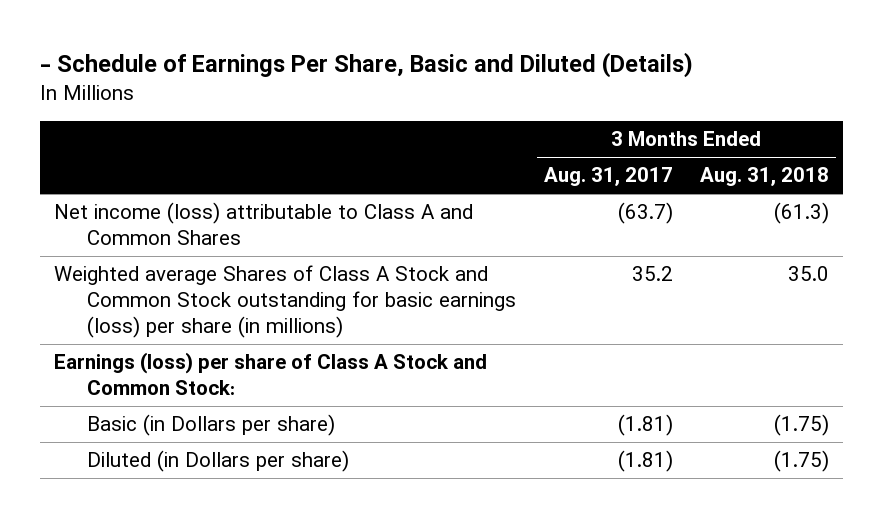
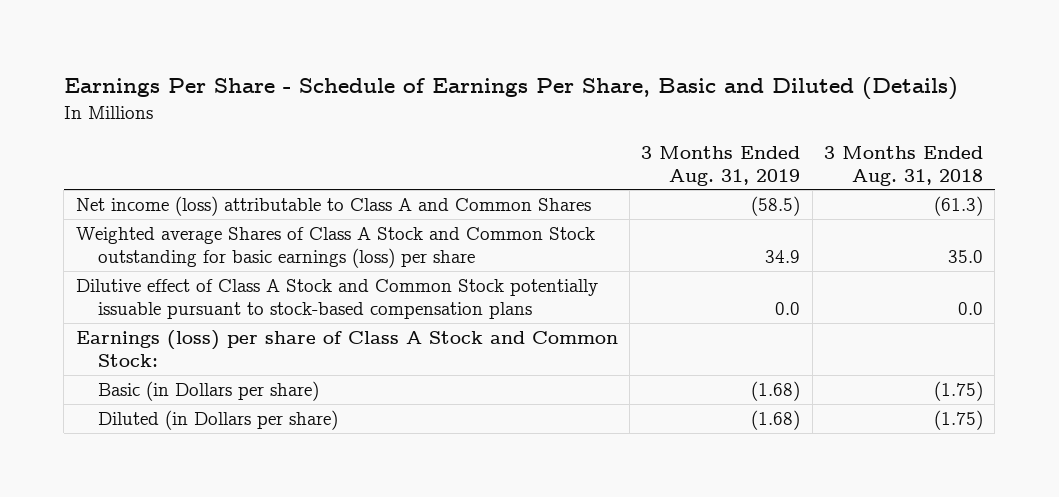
[40,52,694,79] - Schedule of Earnings Per Share, Basic and Diluted (Details) -> [63,77,958,101] Earnings Per Share - Schedule of Earnings Per Share, Basic and Diluted (Details)
[543,167,673,187] Aug. 31, 2017 -> none
none -> [641,145,801,186] 3 Months Ended Aug. 31, 2019
[54,265,516,339] Weighted average Shares of Class A Stock and Common Stock outstanding for basic earnings (loss) per share (in millions) -> [75,226,595,268] Weighted average Shares of Class A Stock and Common Stock outstanding for basic earnings (loss) per share
none -> [75,278,598,319] Dilutive effect of Class A Stock and Common Stock potentially issuable pursuant to stock-based compensation plans

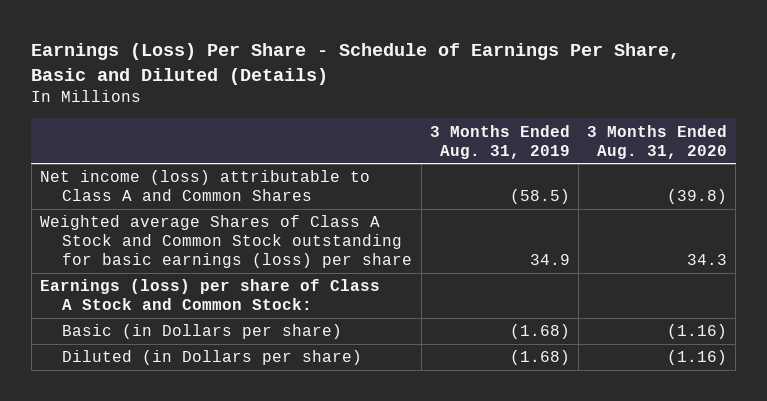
[63,77,958,101] Earnings Per Share - Schedule of Earnings Per Share, Basic and Diluted (Details) -> [31,43,681,85] Earnings (Loss) Per Share - Schedule of Earnings Per Share, Basic and Diluted (Details)
[823,145,983,186] 3 Months Ended Aug. 31, 2018 -> none
none -> [587,124,728,159] 3 Months Ended Aug. 31, 2020
[75,278,598,319] Dilutive effect of Class A Stock and Common Stock potentially issuable pursuant to stock-based compensation plans -> none

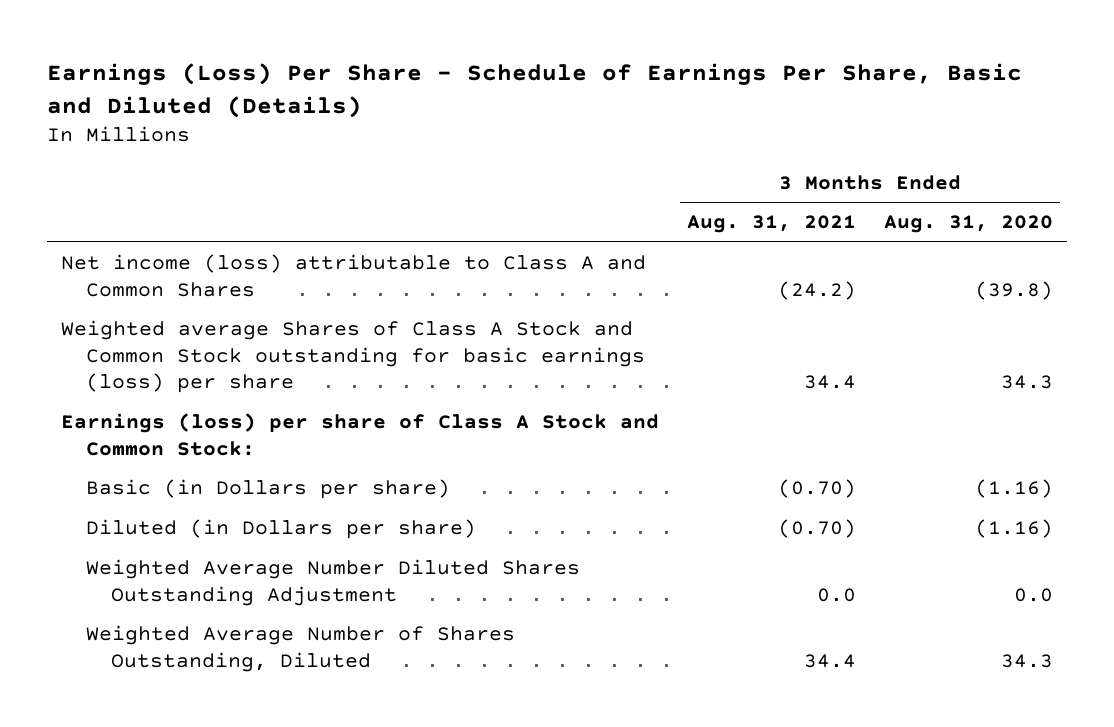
[429,124,570,159] 3 Months Ended Aug. 31, 2019 -> none
none -> [686,215,856,234] Aug. 31, 2021
none -> [85,559,580,606] Weighted Average Number Diluted Shares Outstanding Adjustment
none -> [85,625,515,672] Weighted Average Number of Shares Outstanding, Diluted

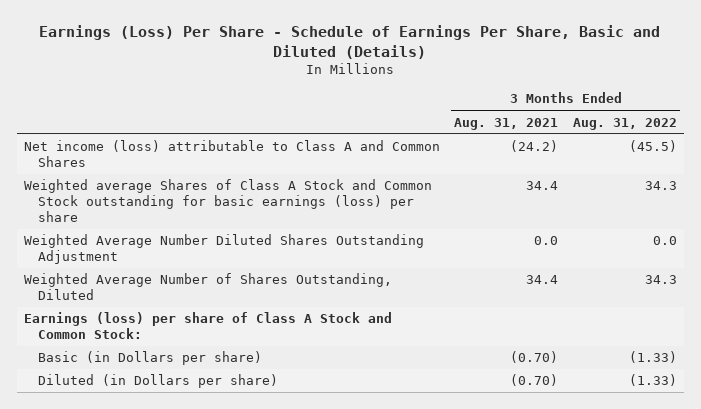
[884,215,1054,234] Aug. 31, 2020 -> none
none -> [572,117,677,130] Aug. 31, 2022
[85,559,580,606] Weighted Average Number Diluted Shares Outstanding Adjustment -> [23,234,424,265] Weighted Average Number Diluted Shares Outstanding Adjustment
[85,625,515,672] Weighted Average Number of Shares Outstanding, Diluted -> [23,273,392,301] Weighted Average Number of Shares Outstanding, Diluted

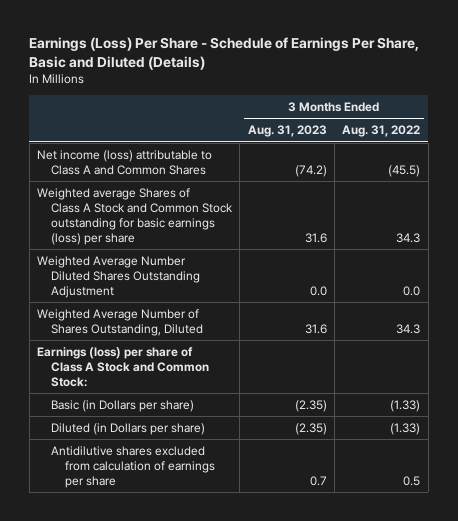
[454,117,559,130] Aug. 31, 2021 -> none
none -> [247,125,327,138] Aug. 31, 2023
none -> [50,446,215,488] Antidilutive shares excluded from calculation of earnings per share

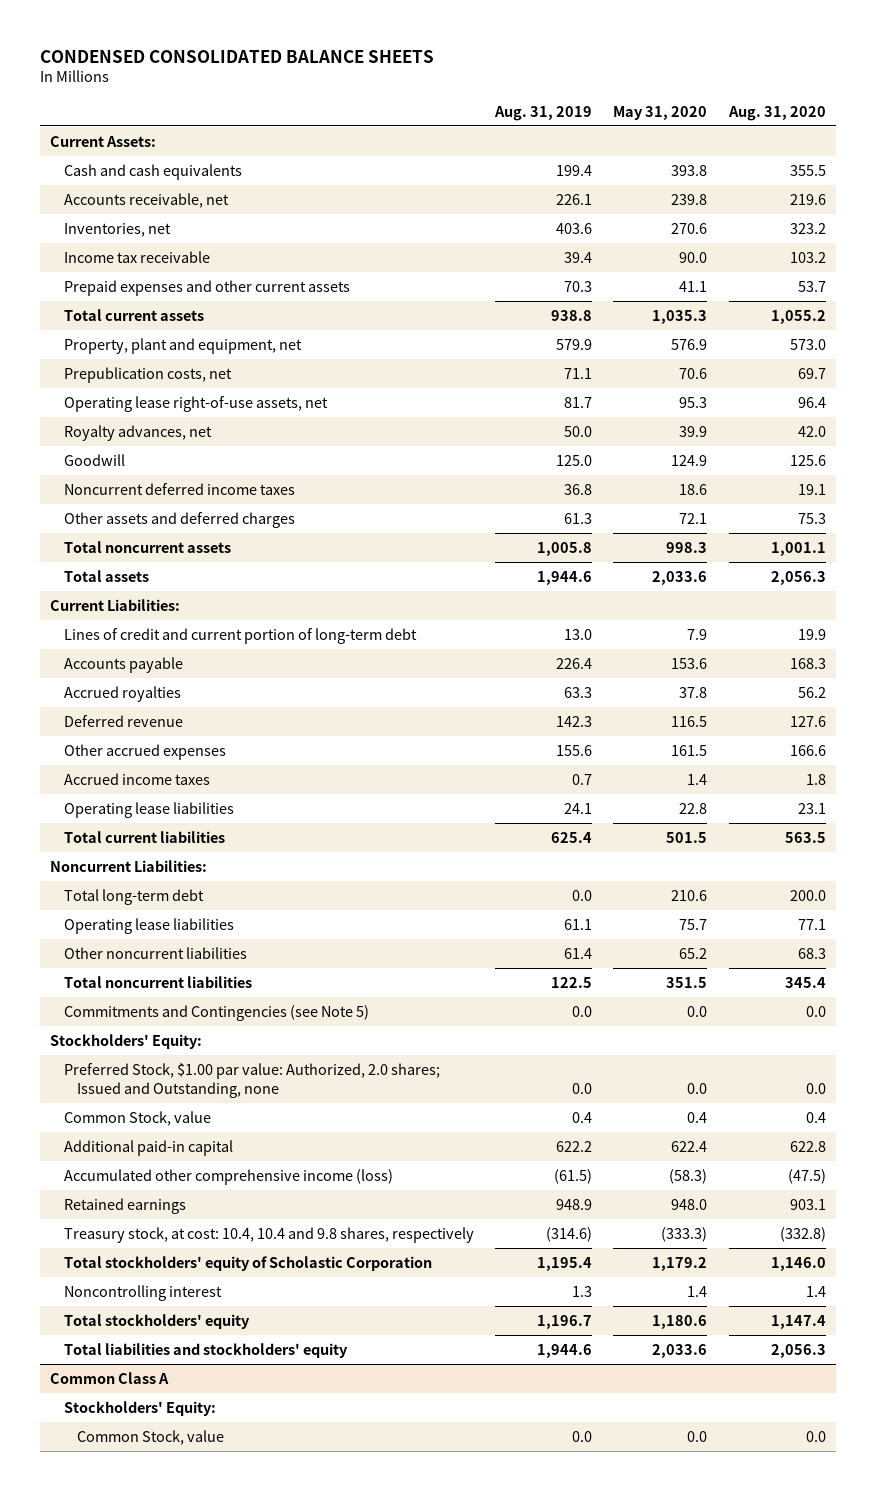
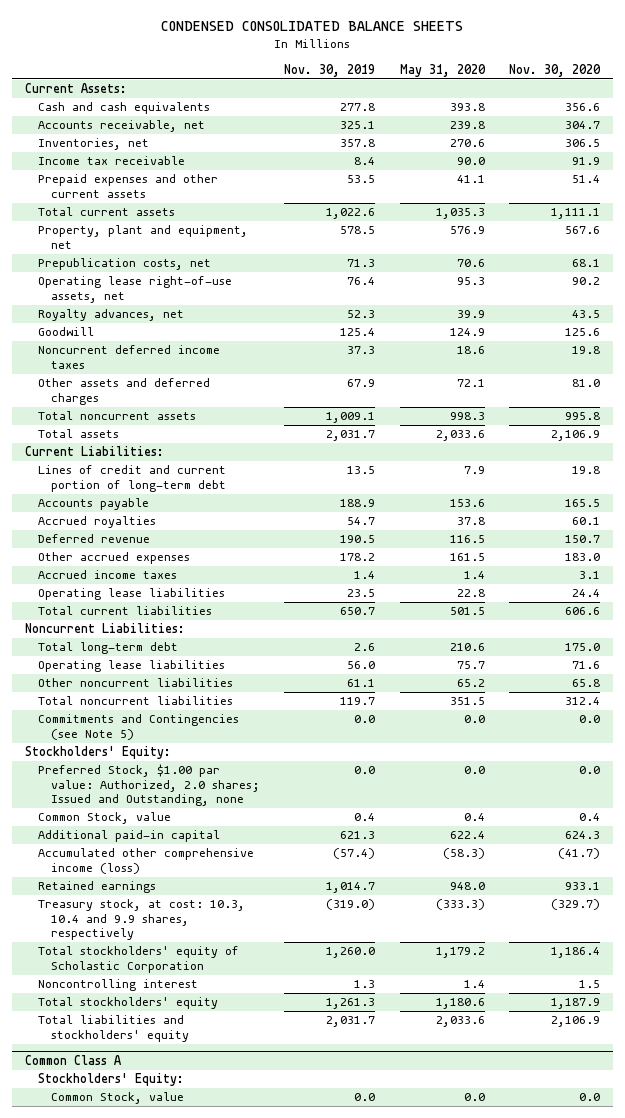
[493,105,592,121] Aug. 31, 2019 -> none
[727,105,826,121] Aug. 31, 2020 -> none
none -> [284,63,376,77] Nov. 30, 2019
none -> [509,63,602,77] Nov. 30, 2020
[63,1226,474,1243] Treasury stock, at cost: 10.4, 10.4 and 9.8 shares, respectively -> [37,899,245,941] Treasury stock, at cost: 10.3, 10.4 and 9.9 shares, respectively

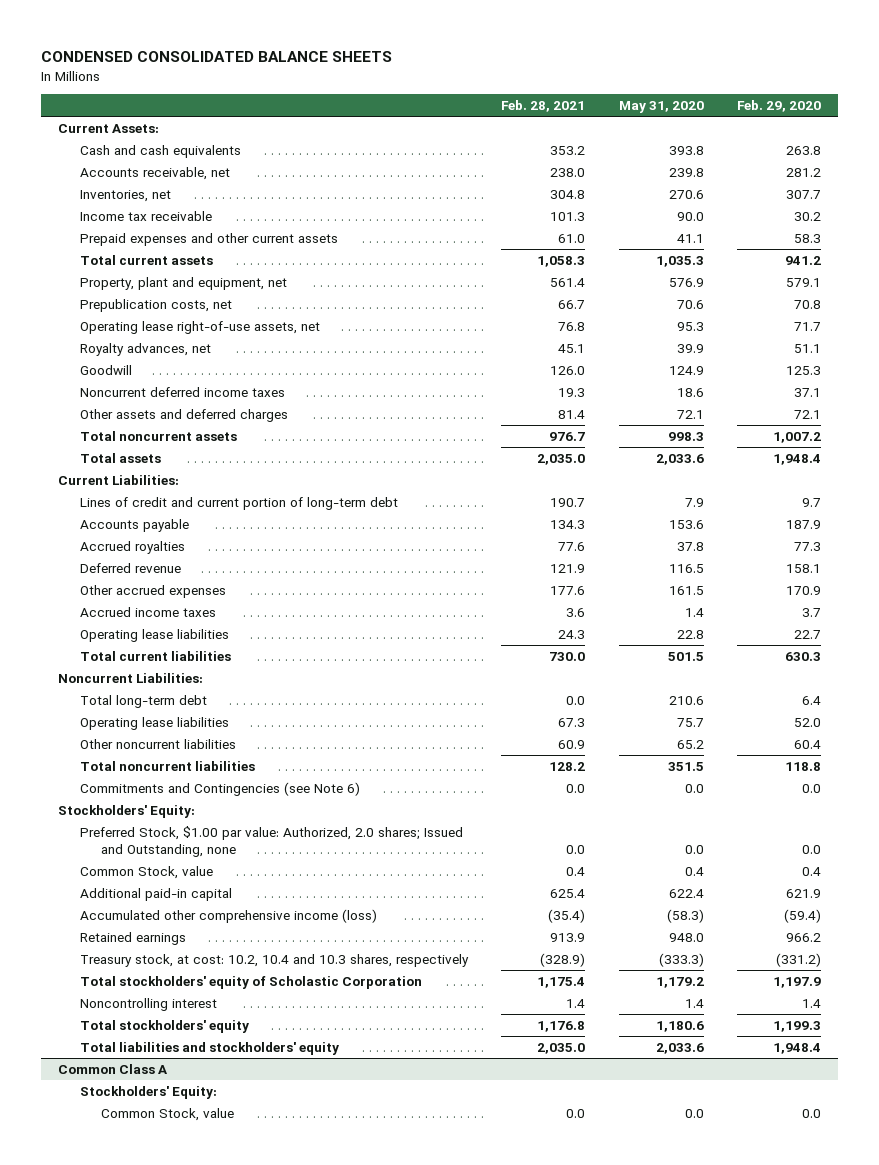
[284,63,376,77] Nov. 30, 2019 -> none
[509,63,602,77] Nov. 30, 2020 -> none
none -> [501,100,586,113] Feb. 28, 2021
none -> [736,100,821,113] Feb. 29, 2020
[37,714,239,740] Commitments and Contingencies (see Note 5) -> [79,781,360,796] Commitments and Contingencies (see Note 6)
[37,899,245,941] Treasury stock, at cost: 10.3, 10.4 and 9.9 shares, respectively -> [79,953,469,967] Treasury stock, at cost: 10.2, 10.4 and 10.3 shares, respectively

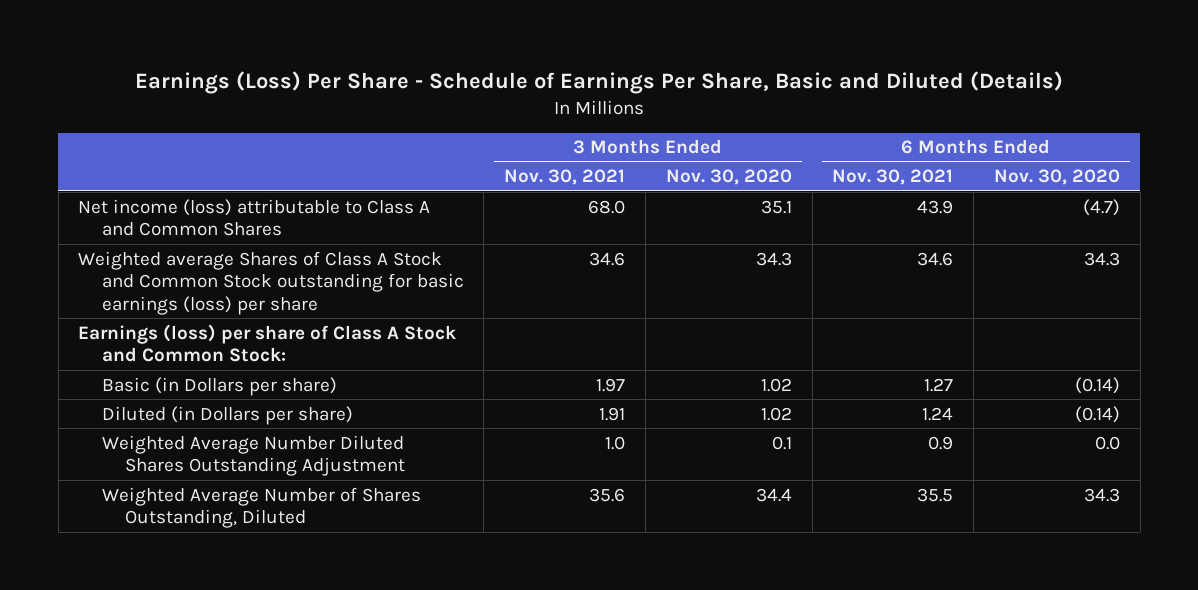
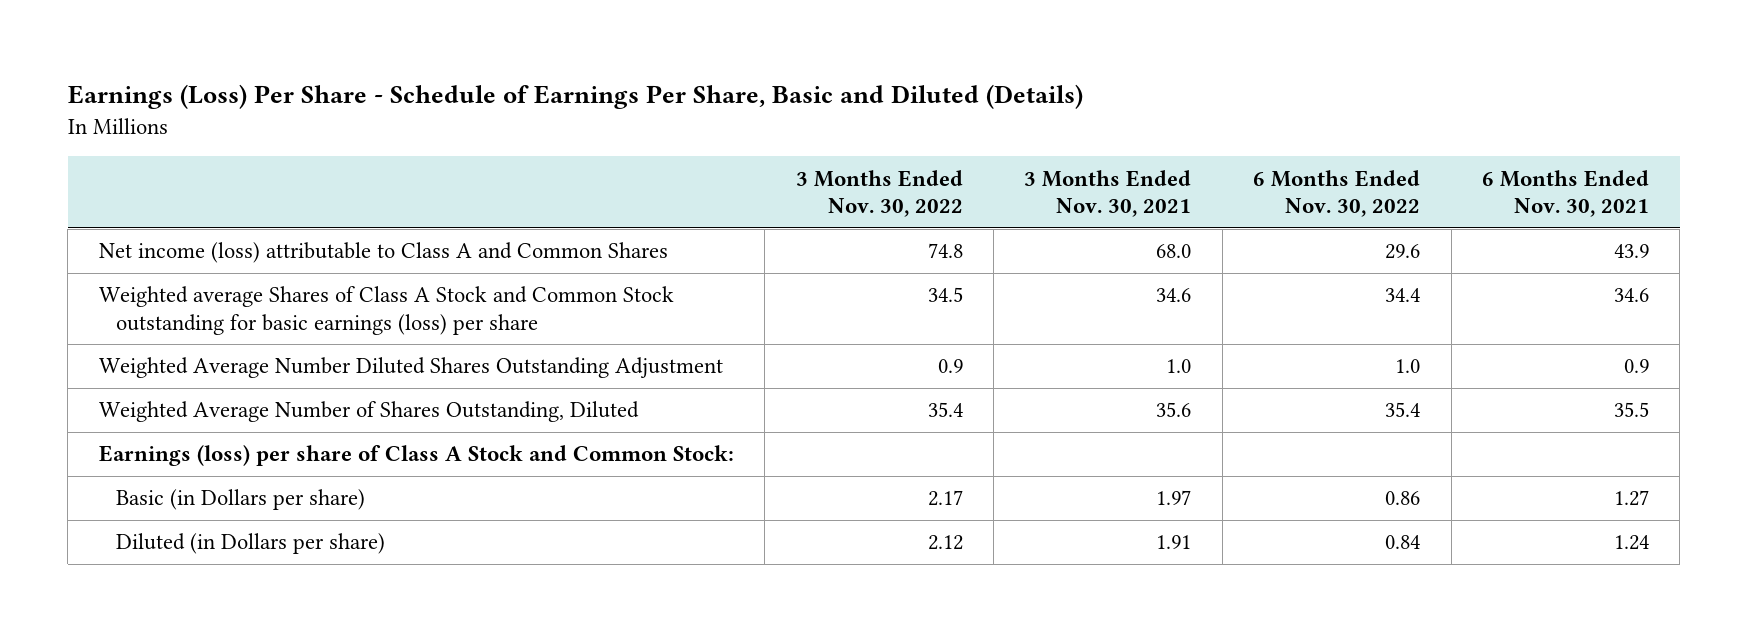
[665,169,792,186] Nov. 30, 2020 -> none
[993,169,1120,186] Nov. 30, 2020 -> none
none -> [795,169,963,218] 3 Months Ended Nov. 30, 2022
none -> [1253,169,1421,218] 6 Months Ended Nov. 30, 2022
[101,434,406,477] Weighted Average Number Diluted Shares Outstanding Adjustment -> [98,357,723,379] Weighted Average Number Diluted Shares Outstanding Adjustment
[101,486,421,529] Weighted Average Number of Shares Outstanding, Diluted -> [98,401,639,423] Weighted Average Number of Shares Outstanding, Diluted

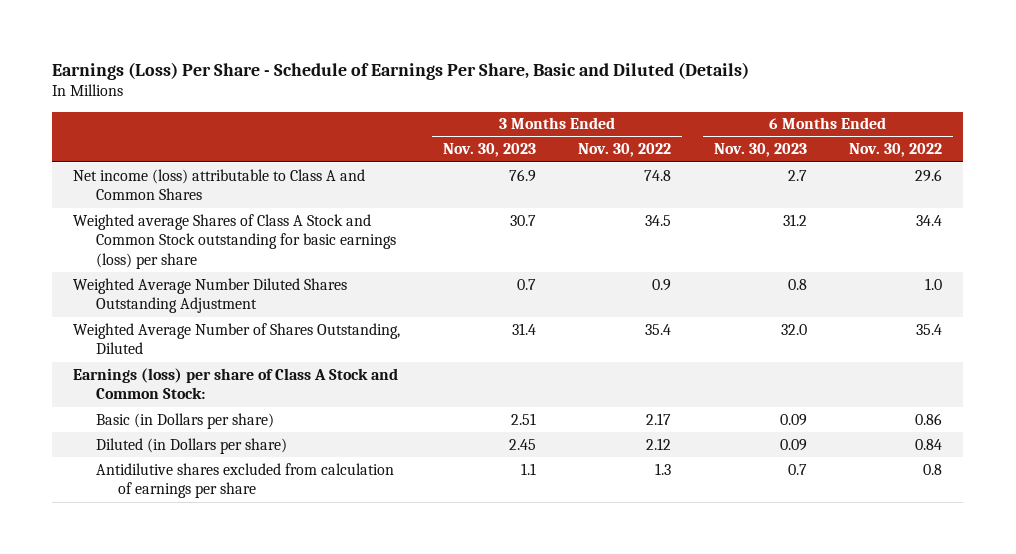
[1024,169,1192,218] 3 Months Ended Nov. 30, 2021 -> none
[1481,169,1649,218] 6 Months Ended Nov. 30, 2021 -> none
none -> [442,143,536,158] Nov. 30, 2023
none -> [713,143,807,158] Nov. 30, 2023
none -> [95,462,394,499] Antidilutive shares excluded from calculation of earnings per share

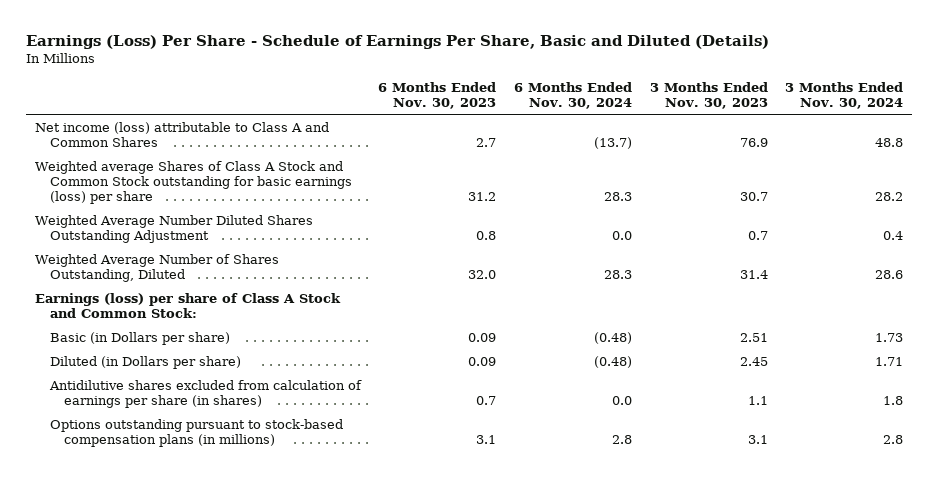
[578,143,672,158] Nov. 30, 2022 -> none
[849,143,943,158] Nov. 30, 2022 -> none
none -> [513,81,632,109] 6 Months Ended Nov. 30, 2024
none -> [785,81,904,109] 3 Months Ended Nov. 30, 2024
[95,462,394,499] Antidilutive shares excluded from calculation of earnings per share -> [48,379,362,408] Antidilutive shares excluded from calculation of earnings per share (in shares)
none -> [49,418,343,447] Options outstanding pursuant to stock-based compensation plans (in millions)

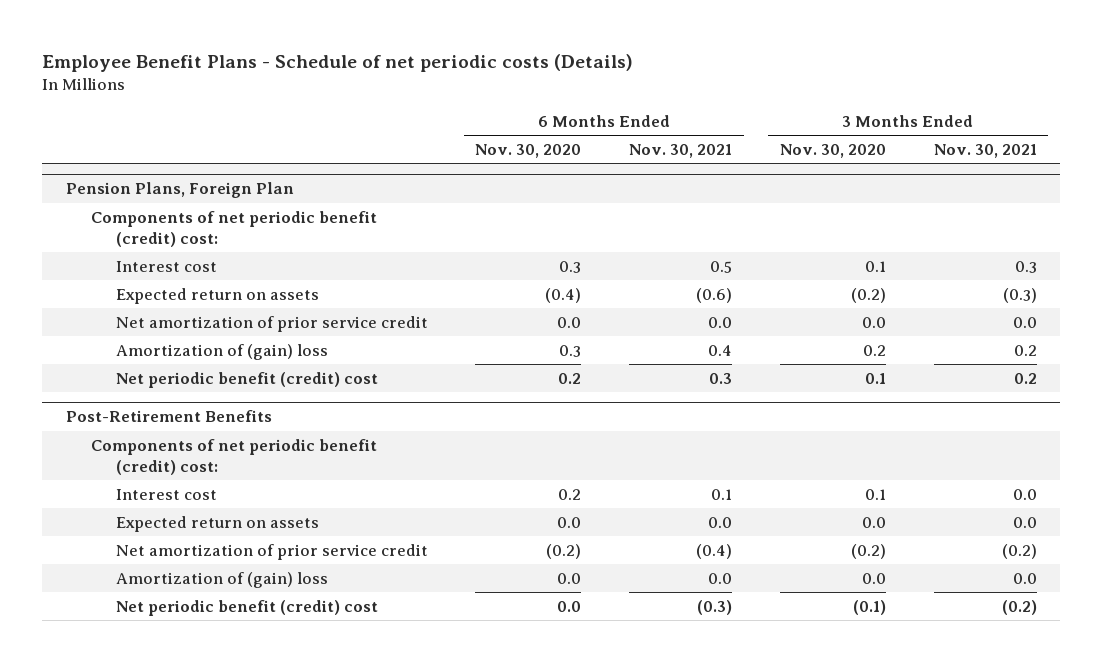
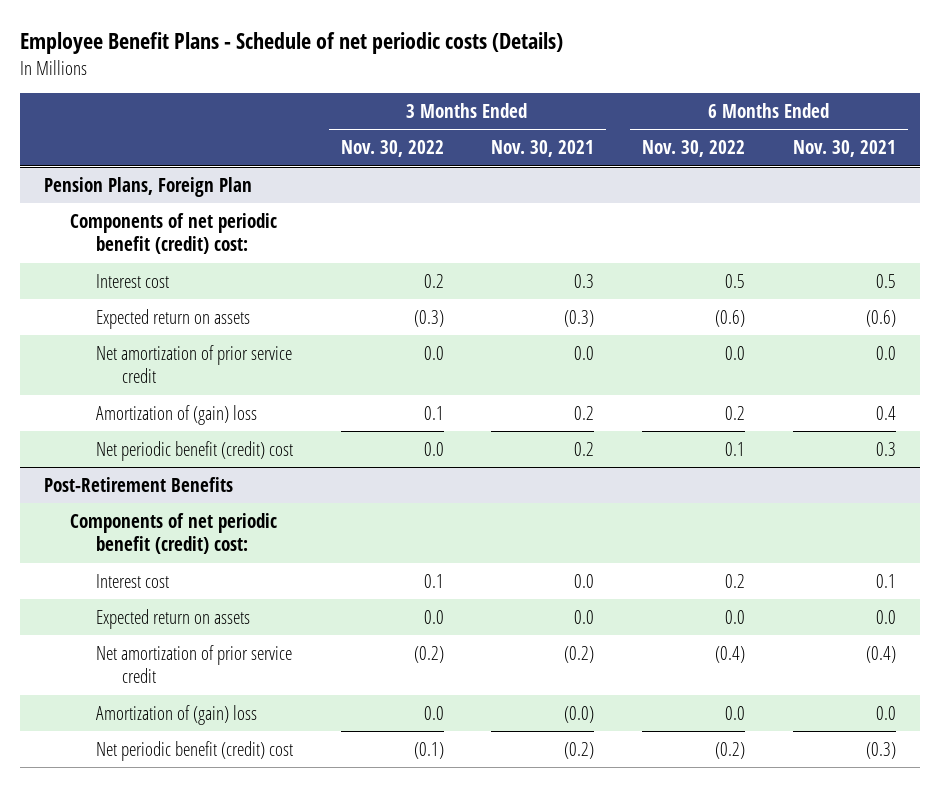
[475,143,582,158] Nov. 30, 2020 -> none
[779,143,886,158] Nov. 30, 2020 -> none
none -> [340,140,444,158] Nov. 30, 2022
none -> [641,140,745,158] Nov. 30, 2022
[1012,572,1037,584] 0.0 -> [564,705,595,723] (0.0)

